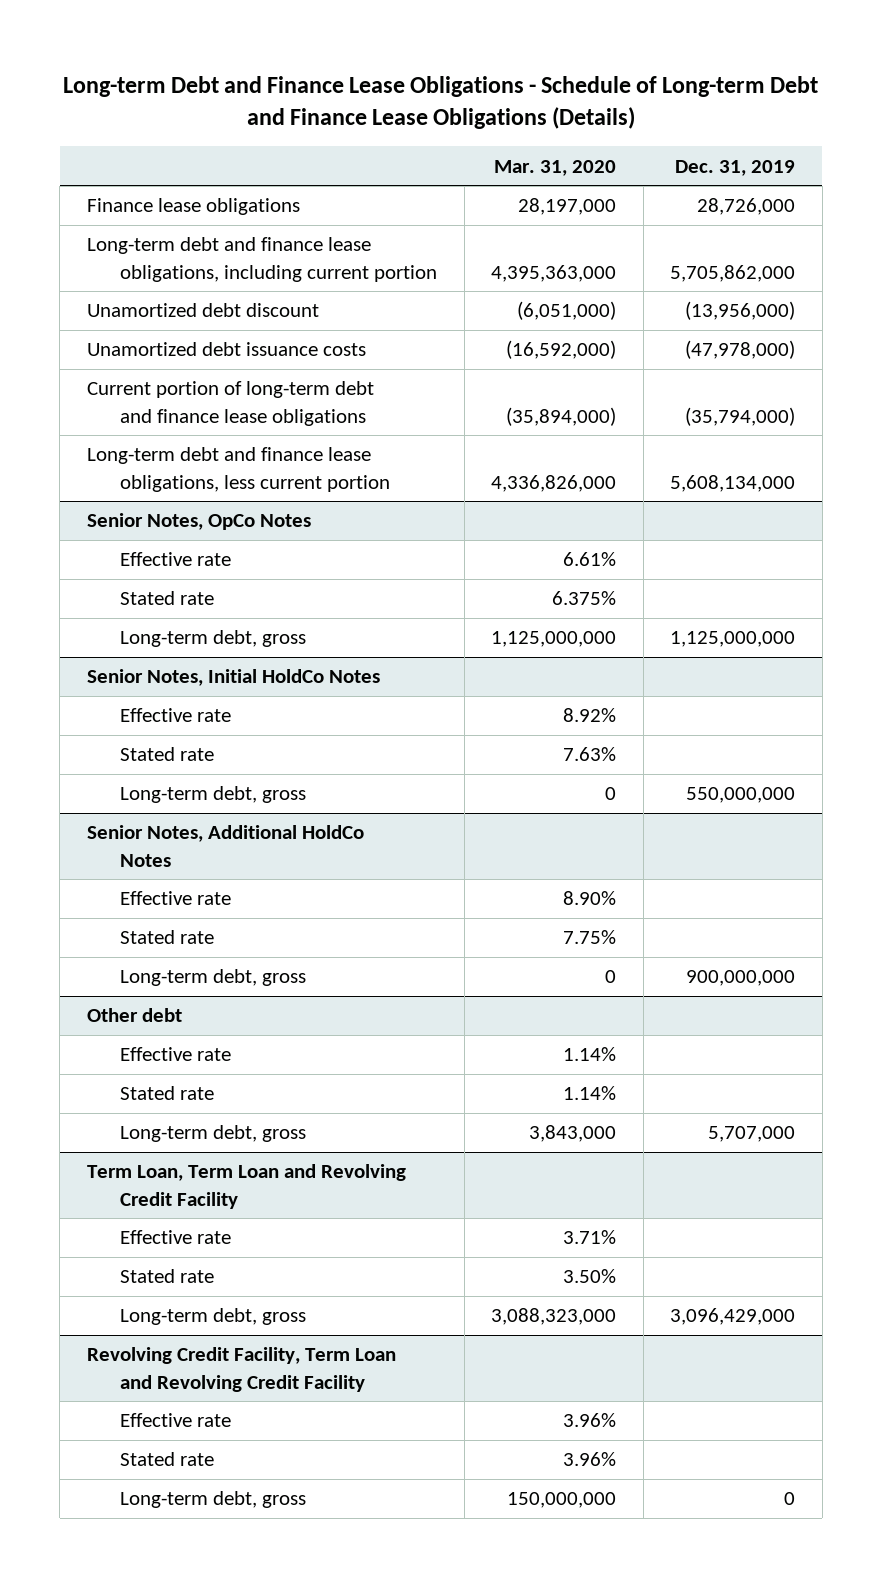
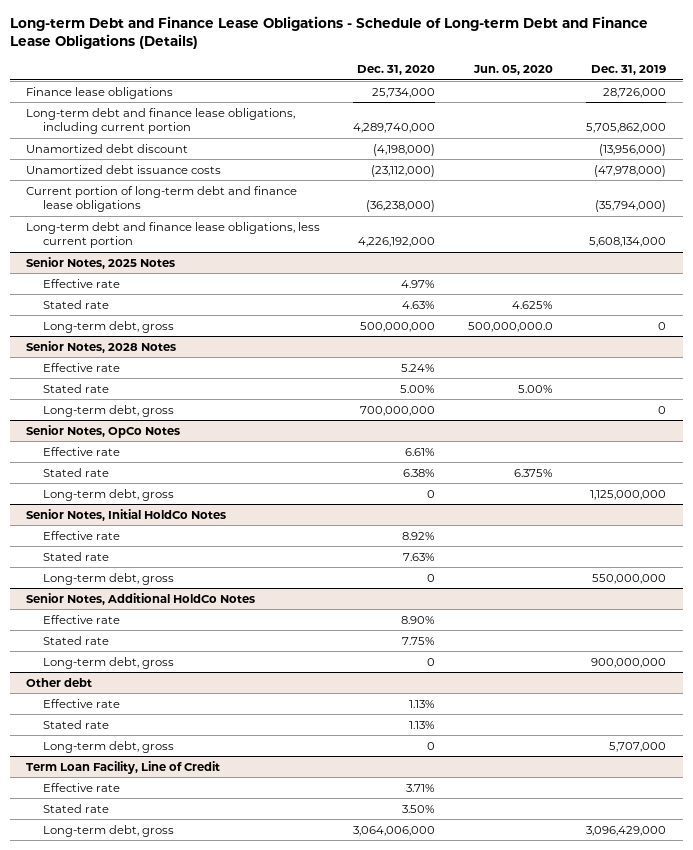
[494,159,617,176] Mar. 31, 2020 -> none
none -> [357,64,436,75] Dec. 31, 2020
none -> [473,64,554,75] Jun. 05, 2020
none -> [26,256,176,269] Senior Notes, 2025 Notes
none -> [43,278,121,288] Effective rate
none -> [43,299,110,309] Stated rate
none -> [43,320,175,333] Long-term debt, gross
none -> [26,340,177,353] Senior Notes, 2028 Notes
none -> [43,362,121,372] Effective rate
none -> [43,383,110,393] Stated rate
none -> [43,404,175,417] Long-term debt, gross
[86,1164,406,1209] Term Loan, Term Loan and Revolving Credit Facility -> [26,760,221,774] Term Loan Facility, Line of Credit
[86,1347,396,1392] Revolving Credit Facility, Term Loan and Revolving Credit Facility -> none
[120,1413,232,1428] Effective rate -> none
[120,1452,215,1467] Stated rate -> none
[120,1491,307,1509] Long-term debt, gross -> none

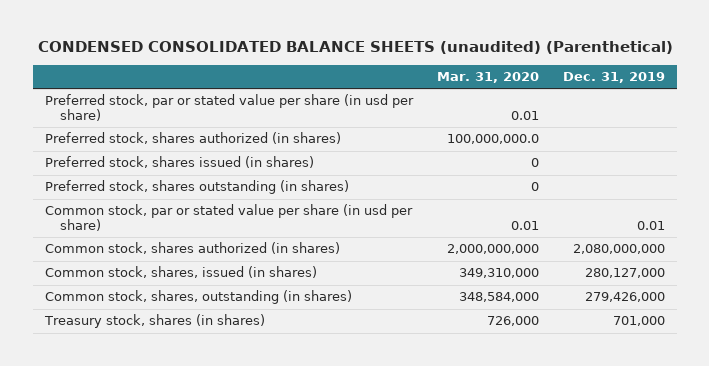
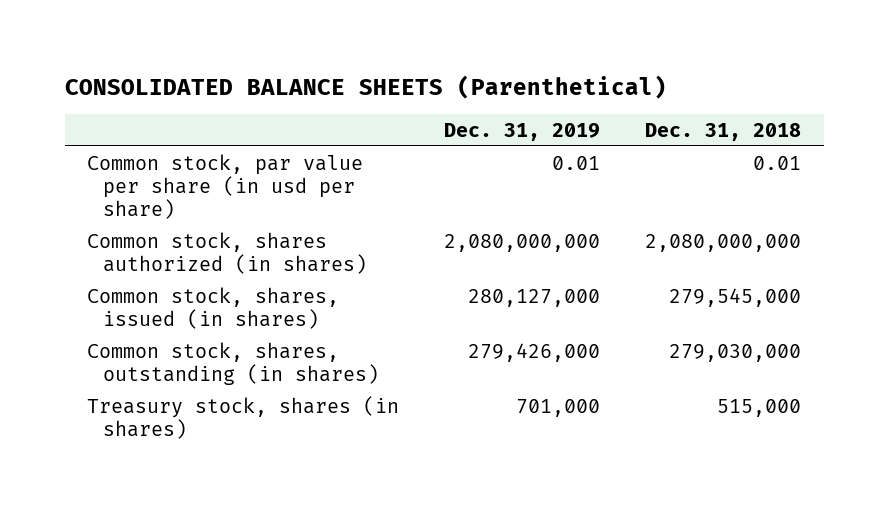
[37,41,673,55] CONDENSED CONSOLIDATED BALANCE SHEETS (unaudited) (Parenthetical) -> [65,74,668,99] CONSOLIDATED BALANCE SHEETS (Parenthetical)
[436,72,539,84] Mar. 31, 2020 -> none
none -> [645,122,802,141] Dec. 31, 2018
[44,94,414,122] Preferred stock, par or stated value per share (in usd per share) -> none
[44,132,341,145] Preferred stock, shares authorized (in shares) -> none
[44,156,314,169] Preferred stock, shares issued (in shares) -> none
[44,180,349,195] Preferred stock, shares outstanding (in shares) -> none
[44,204,413,232] Common stock, par or stated value per share (in usd per share) -> [87,153,364,220] Common stock, par value per share (in usd per share)

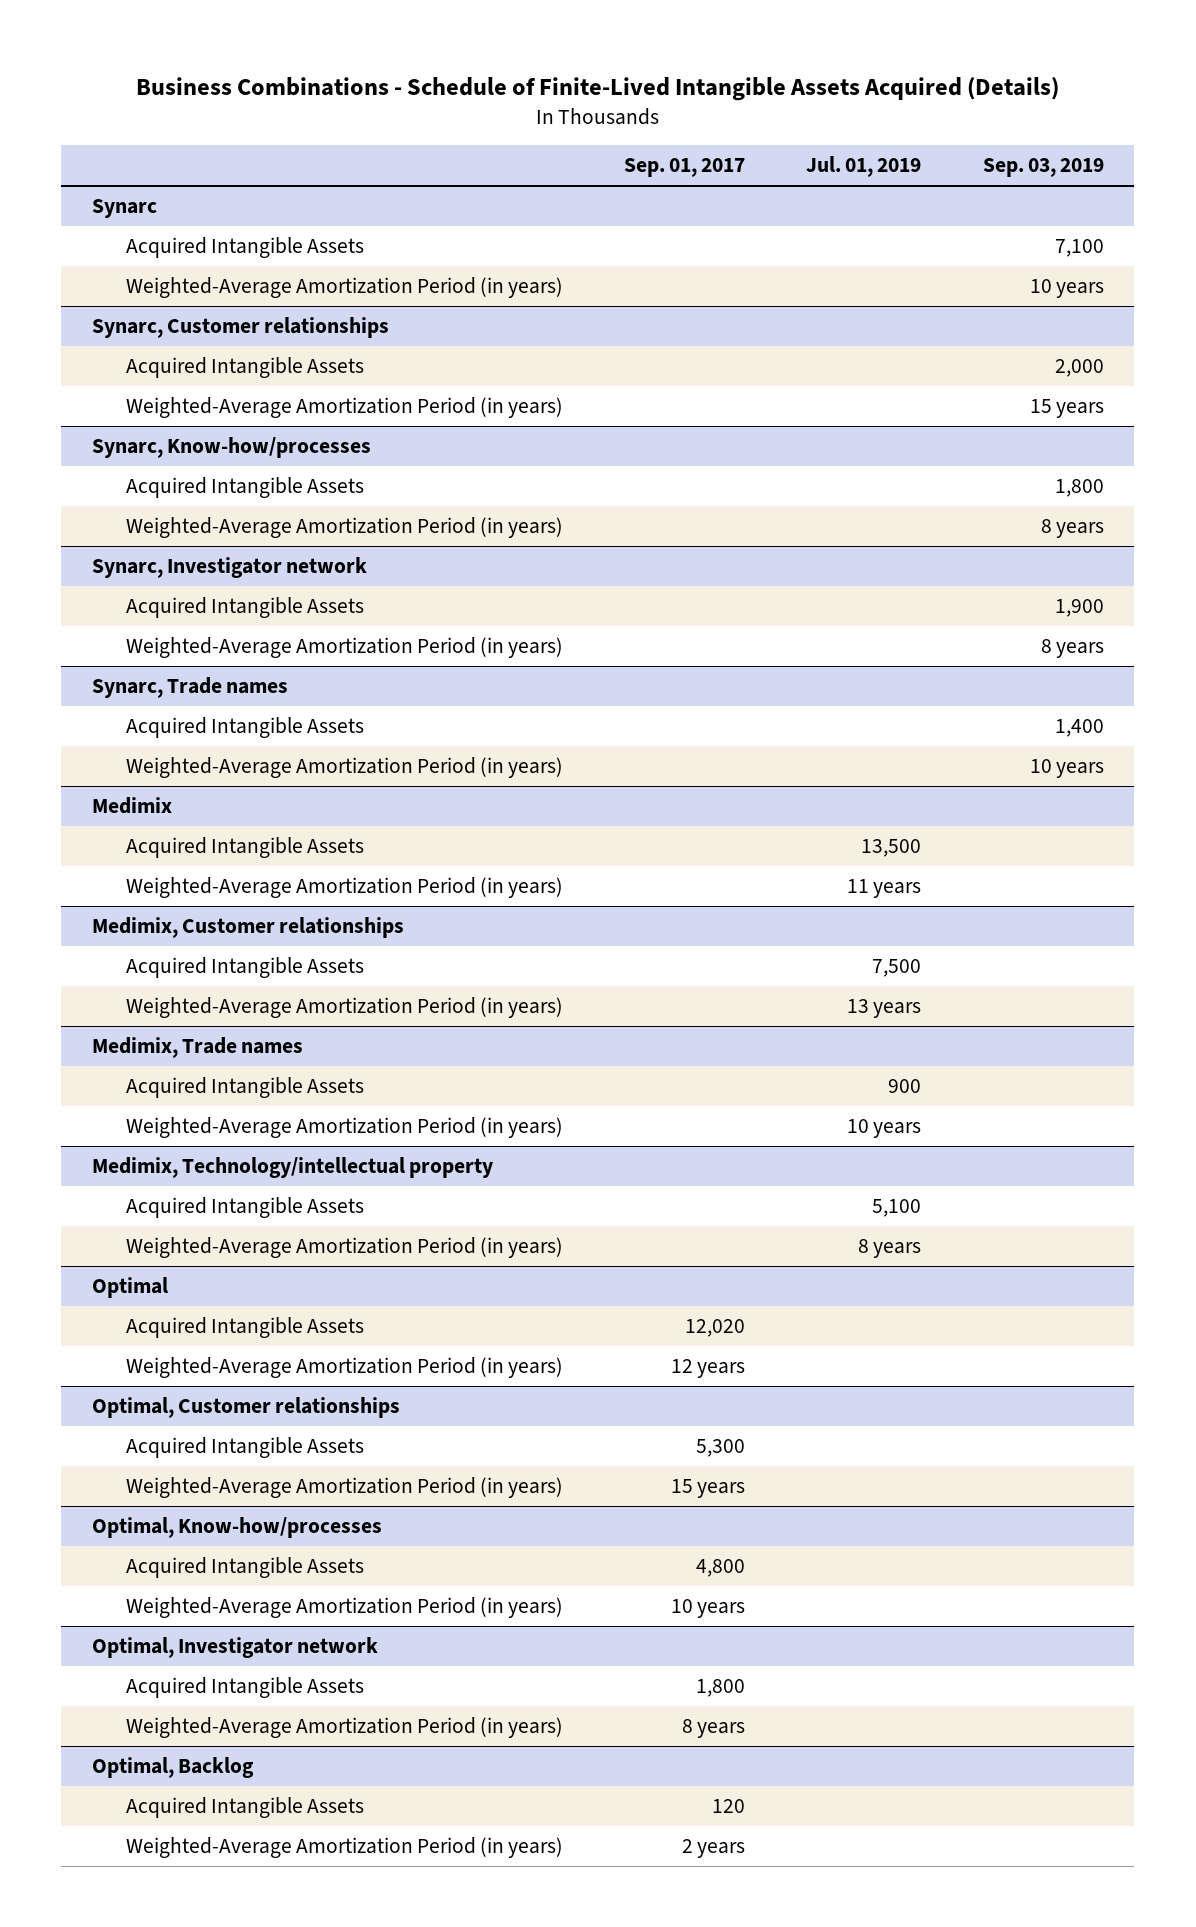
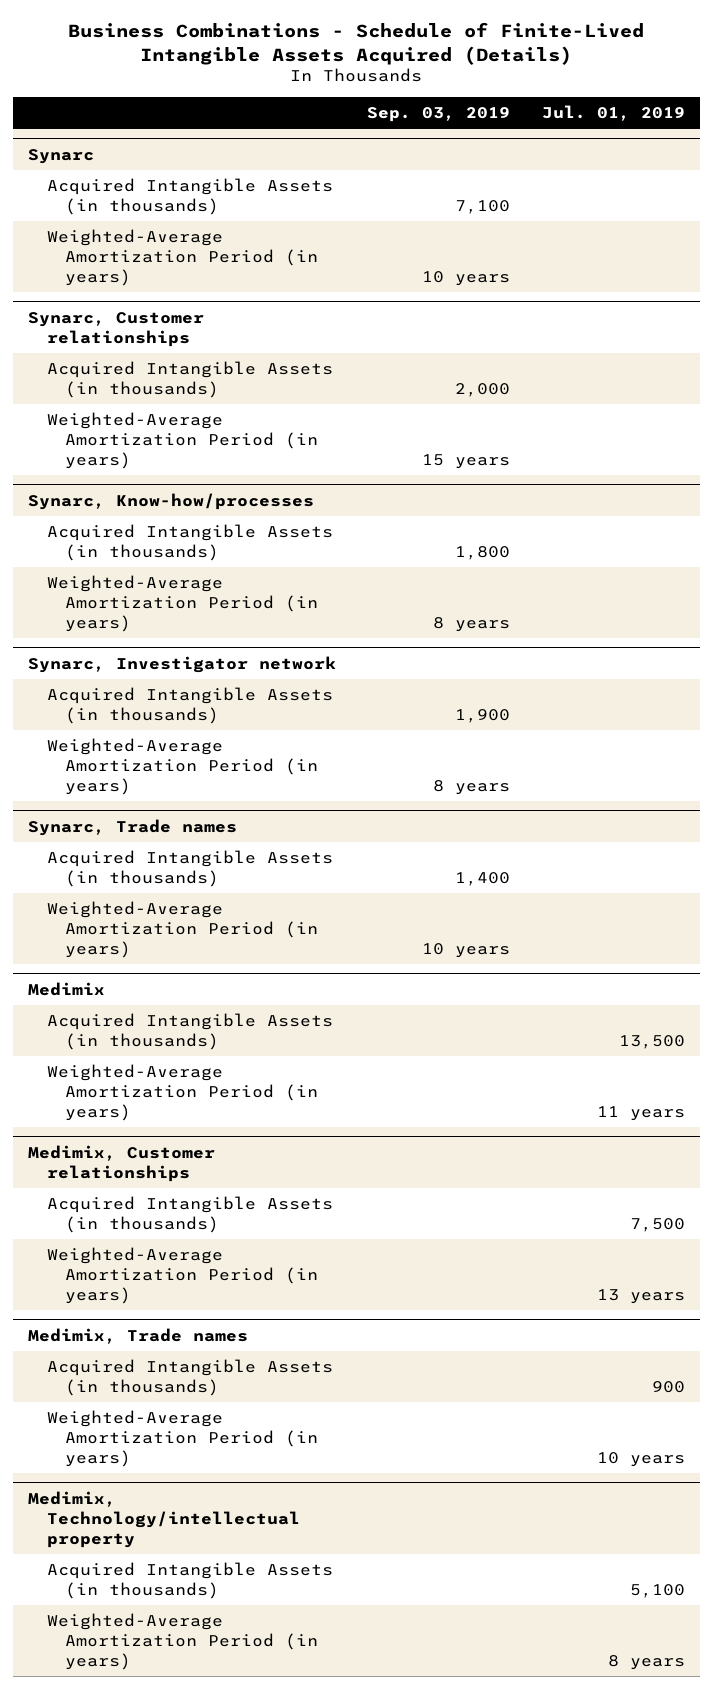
[623,158,745,178] Sep. 01, 2017 -> none
[125,237,364,259] Acquired Intangible Assets -> [46,178,333,216] Acquired Intangible Assets (in thousands)
[125,357,364,379] Acquired Intangible Assets -> [46,361,333,399] Acquired Intangible Assets (in thousands)
[125,477,364,499] Acquired Intangible Assets -> [46,524,333,562] Acquired Intangible Assets (in thousands)
[125,597,364,619] Acquired Intangible Assets -> [46,687,333,725] Acquired Intangible Assets (in thousands)
[125,717,364,739] Acquired Intangible Assets -> [46,850,333,888] Acquired Intangible Assets (in thousands)
[125,837,364,859] Acquired Intangible Assets -> [46,1013,333,1051] Acquired Intangible Assets (in thousands)
[125,957,364,979] Acquired Intangible Assets -> [46,1196,333,1234] Acquired Intangible Assets (in thousands)
[125,1077,364,1099] Acquired Intangible Assets -> [46,1359,333,1397] Acquired Intangible Assets (in thousands)
[125,1197,364,1219] Acquired Intangible Assets -> [46,1562,333,1600] Acquired Intangible Assets (in thousands)
[92,1277,169,1299] Optimal -> none
[125,1317,364,1339] Acquired Intangible Assets -> none
[125,1357,563,1379] Weighted-Average Amortization Period (in years) -> none
[92,1397,401,1419] Optimal, Customer relationships -> none
[125,1437,364,1459] Acquired Intangible Assets -> none
[125,1477,563,1499] Weighted-Average Amortization Period (in years) -> none
[92,1517,383,1539] Optimal, Know-how/processes -> none
[125,1557,364,1579] Acquired Intangible Assets -> none
[125,1597,563,1619] Weighted-Average Amortization Period (in years) -> none
[92,1637,379,1659] Optimal, Investigator network -> none
[125,1677,364,1699] Acquired Intangible Assets -> none
[125,1717,563,1739] Weighted-Average Amortization Period (in years) -> none
[92,1757,255,1779] Optimal, Backlog -> none
[125,1797,364,1819] Acquired Intangible Assets -> none
[125,1837,563,1859] Weighted-Average Amortization Period (in years) -> none

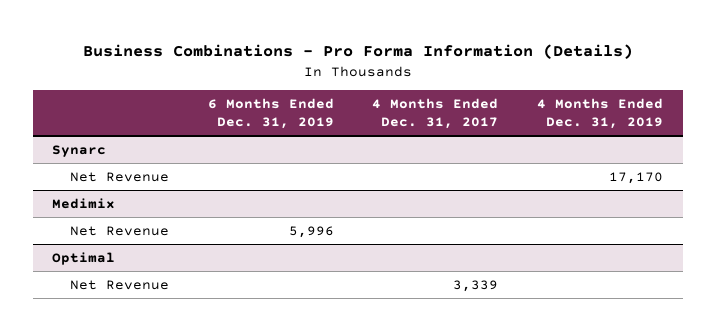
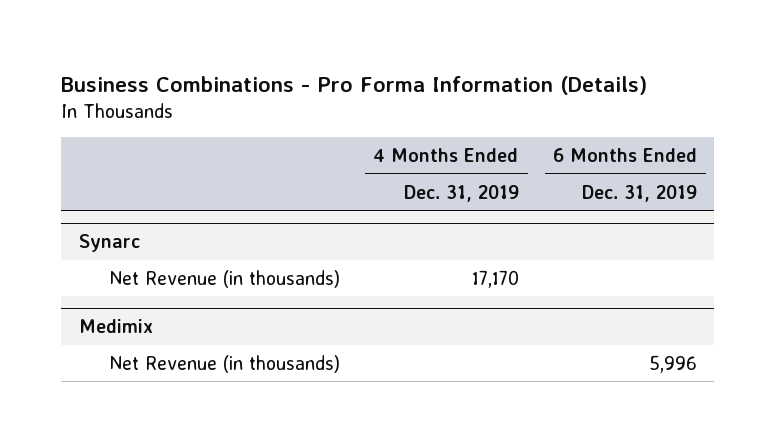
[372,97,499,130] 4 Months Ended Dec. 31, 2017 -> none
[70,171,170,182] Net Revenue -> [108,269,340,288] Net Revenue (in thousands)
[52,251,116,265] Optimal -> none
[70,279,170,290] Net Revenue -> none
[70,225,170,236] Net Revenue -> [108,354,340,373] Net Revenue (in thousands)

